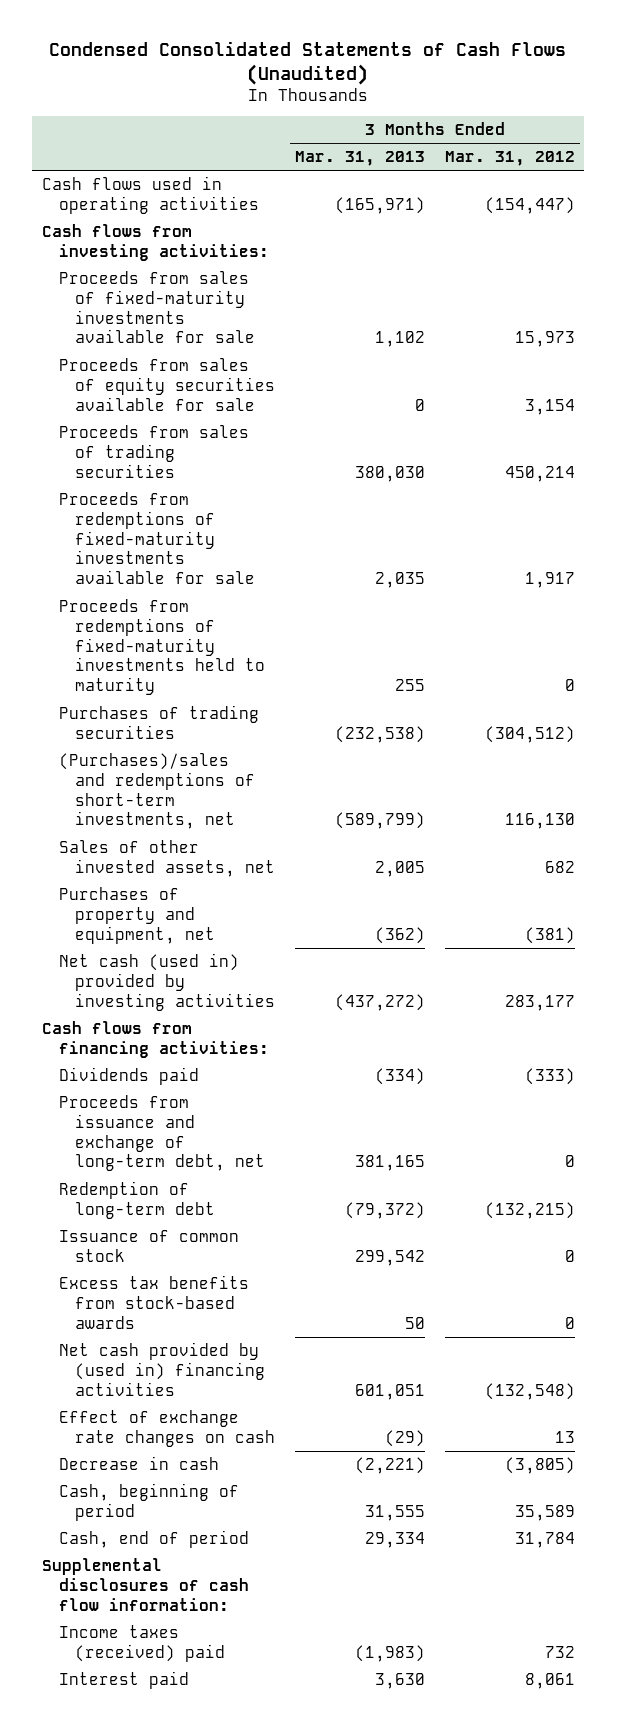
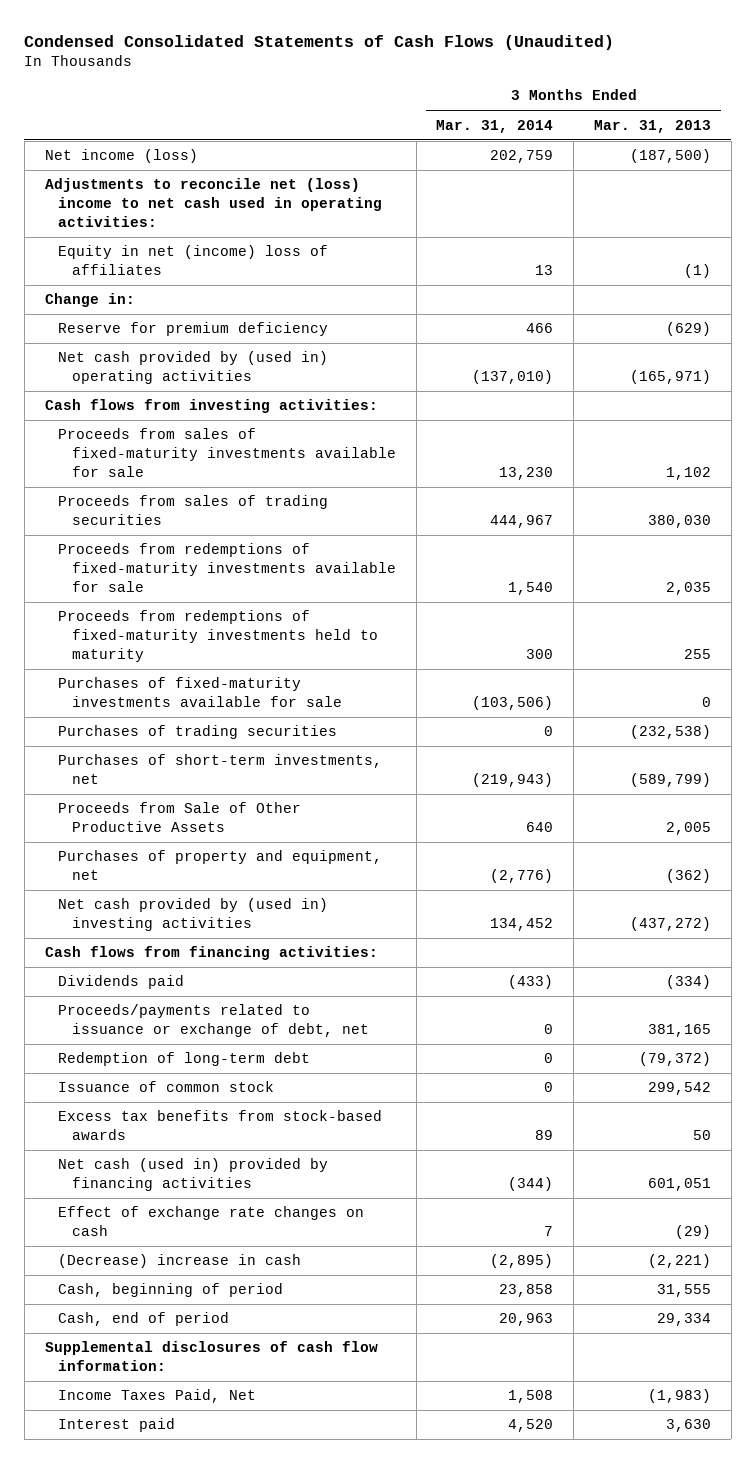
[444,151,575,167] Mar. 31, 2012 -> none
none -> [436,119,554,133] Mar. 31, 2014
none -> [44,149,198,164] Net income (loss)
none -> [44,178,383,227] Adjustments to reconcile net (loss) income to net cash used in operating activities:
none -> [58,245,329,276] Equity in net (income) loss of affiliates
none -> [44,293,135,308] Change in:
none -> [58,322,329,337] Reserve for premium deficiency
[42,175,259,214] Cash flows used in operating activities -> [58,351,329,385] Net cash provided by (used in) operating activities
[58,357,276,411] Proceeds from sales of equity securities available for sale -> none
none -> [58,677,343,708] Purchases of fixed-maturity investments available for sale
[58,839,276,877] Sales of other invested assets, net -> none
[58,752,256,830] (Purchases)/sales and redemptions of short-term investments, net -> [58,754,383,785] Purchases of short-term investments, net
none -> [58,802,302,833] Proceeds from Sale of Other Productive Assets
[58,952,276,1011] Net cash (used in) provided by investing activities -> [58,898,329,932] Net cash provided by (used in) investing activities
[58,1094,266,1172] Proceeds from issuance and exchange of long-term debt, net -> [58,1004,370,1038] Proceeds/payments related to issuance or exchange of debt, net
[58,1341,266,1396] Net cash provided by (used in) financing activities -> [58,1158,329,1192] Net cash (used in) provided by financing activities
[58,1455,219,1470] Decrease in cash -> [58,1254,302,1269] (Decrease) increase in cash
[58,1624,226,1662] Income taxes (received) paid -> [58,1389,257,1404] Income Taxes Paid, Net

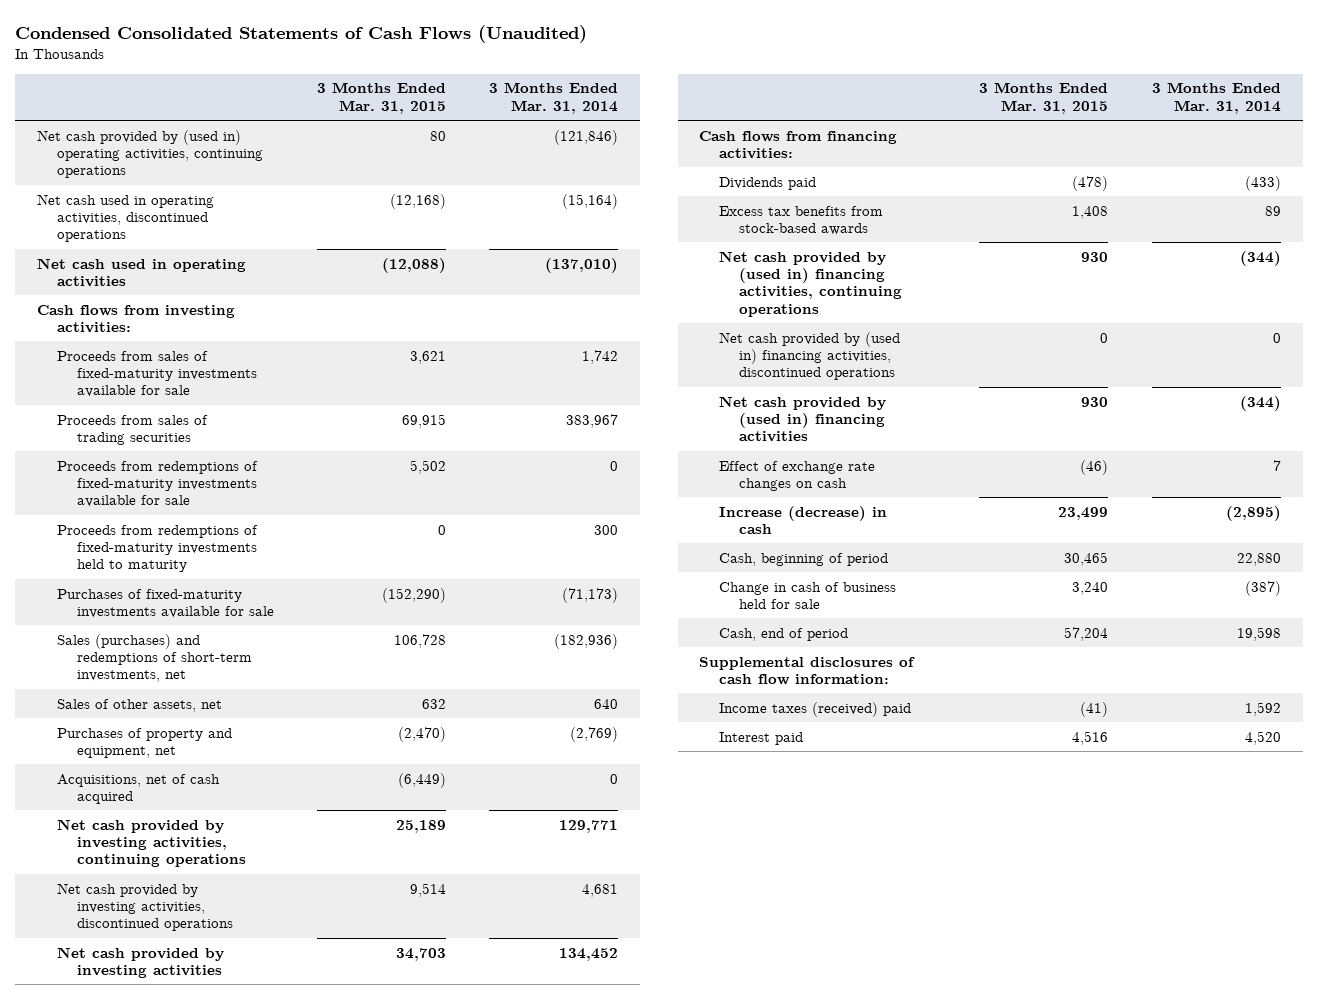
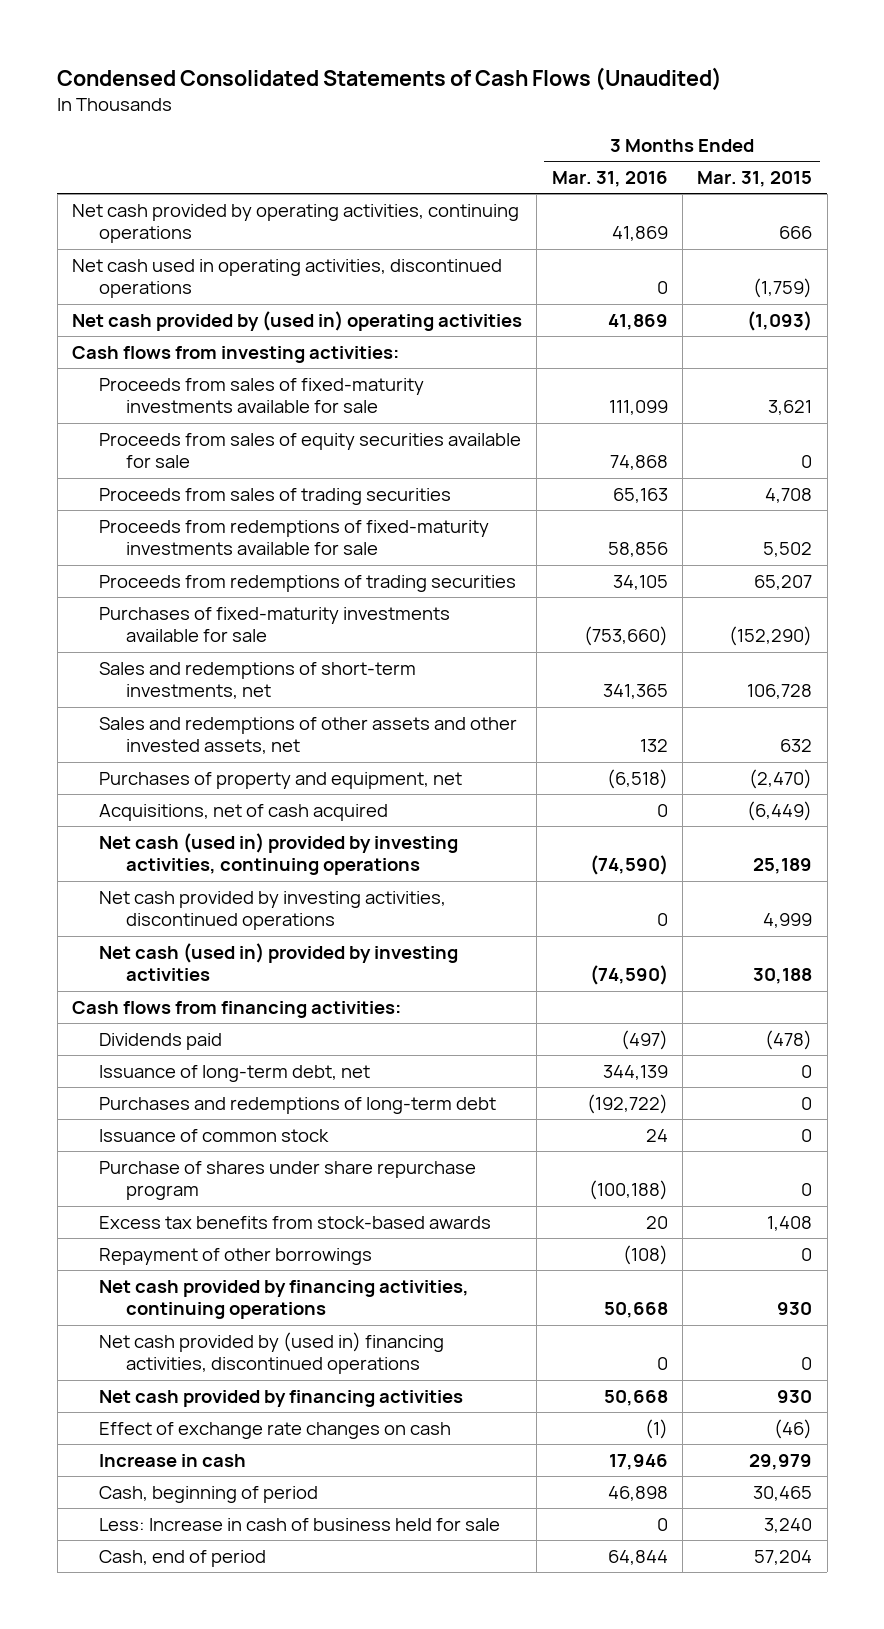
[489,82,619,114] 3 Months Ended Mar. 31, 2014 -> none
none -> [551,171,668,188] Mar. 31, 2016
[36,129,263,179] Net cash provided by (used in) operating activities, continuing operations -> [72,203,520,244] Net cash provided by operating activities, continuing operations
[430,130,447,141] 80 -> [779,226,813,240] 666
[390,193,447,209] (12,168) -> [753,278,813,299] (1,759)
[36,257,246,288] Net cash used in operating activities -> [72,310,523,331] Net cash provided by (used in) operating activities
[382,257,447,273] (12,088) -> [747,310,813,331] (1,093)
none -> [99,432,522,469] Proceeds from sales of equity securities available for sale
[402,413,447,428] 69,915 -> [765,487,813,503] 4,708
[56,524,258,573] Proceeds from redemptions of fixed-maturity investments held to maturity -> none
none -> [99,574,517,592] Proceeds from redemptions of trading securities
[56,633,252,683] Sales (purchases) and redemptions of short-term investments, net -> [99,661,417,700] Sales and redemptions of short-term investments, net
[56,698,222,712] Sales of other assets, net -> [99,716,518,755] Sales and redemptions of other assets and other invested assets, net
[56,818,246,868] Net cash provided by investing activities, continuing operations -> [99,832,459,876] Net cash (used in) provided by investing activities, continuing operations
[410,882,447,897] 9,514 -> [763,913,813,929] 4,999
[56,946,224,979] Net cash provided by investing activities -> [99,942,459,982] Net cash (used in) provided by investing activities
[396,947,447,961] 34,703 -> [753,968,813,985] 30,188
none -> [99,1064,371,1082] Issuance of long-term debt, net
none -> [99,1096,497,1114] Purchases and redemptions of long-term debt
none -> [99,1128,330,1142] Issuance of common stock
none -> [99,1160,477,1201] Purchase of shares under share repurchase program
none -> [99,1247,373,1265] Repayment of other borrowings
[719,250,903,317] Net cash provided by (used in) financing activities, continuing operations -> [99,1279,470,1320] Net cash provided by financing activities, continuing operations
[719,395,887,443] Net cash provided by (used in) financing activities -> [99,1389,464,1407] Net cash provided by financing activities
[719,505,888,535] Increase (decrease) in cash -> [99,1453,247,1467] Increase in cash
[1058,506,1109,520] 23,499 -> [749,1453,813,1470] 29,979
[719,581,897,610] Change in cash of business held for sale -> [99,1517,501,1531] Less: Increase in cash of business held for sale
[699,656,916,686] Supplemental disclosures of cash flow information: -> none
[719,701,912,717] Income taxes (received) paid -> none
[719,731,804,745] Interest paid -> none

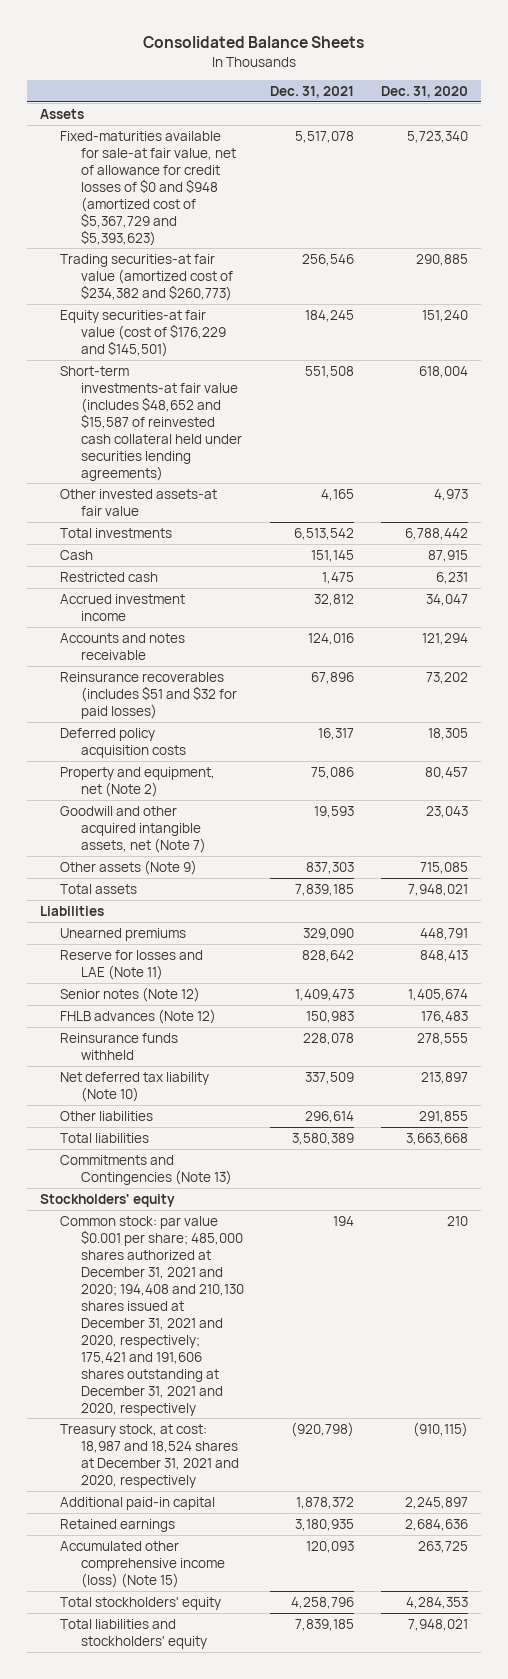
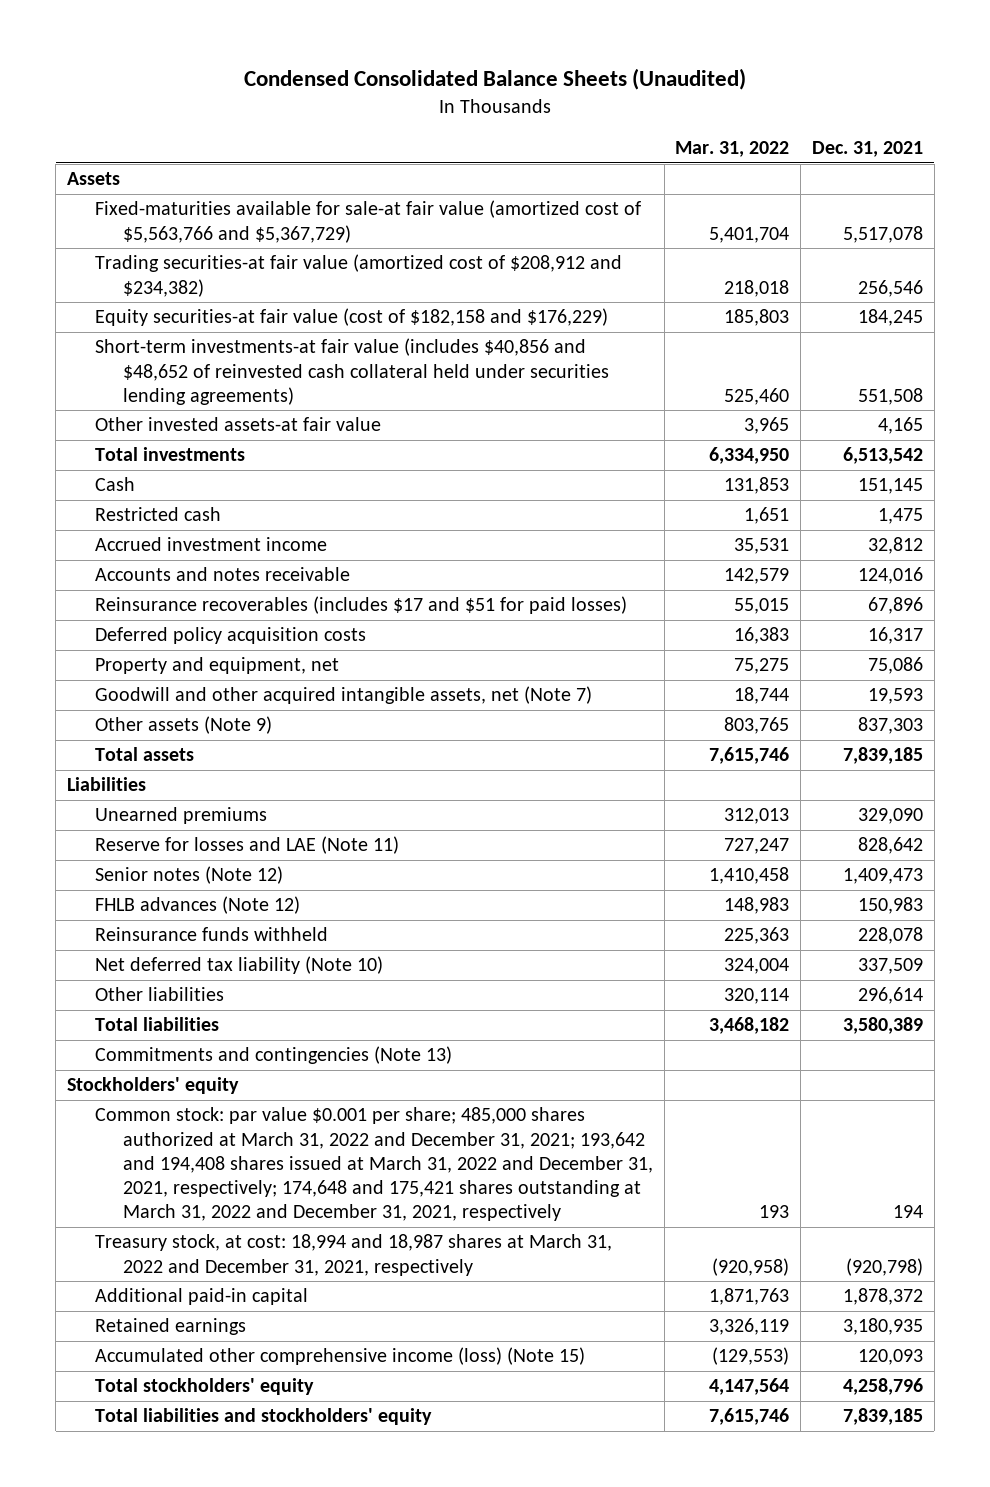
[143,36,365,49] Consolidated Balance Sheets -> [243,68,746,91] Condensed Consolidated Balance Sheets (Unaudited)
[380,86,468,99] Dec. 31, 2020 -> none
none -> [675,141,790,158] Mar. 31, 2022
[60,130,236,246] Fixed-maturities available for sale-at fair value, net of allowance for credit losses of $0 and $948 (amortized cost of $5,367,729 and $5,393,623) -> [94,200,641,243] Fixed-maturities available for sale-at fair value (amortized cost of $5,563,766 and $5,367,729)
[60,253,233,301] Trading securities-at fair value (amortized cost of $234,382 and $260,773) -> [94,254,622,297] Trading securities-at fair value (amortized cost of $208,912 and $234,382)
[60,309,226,357] Equity securities-at fair value (cost of $176,229 and $145,501) -> [94,308,608,327] Equity securities-at fair value (cost of $182,158 and $176,229)
[60,365,242,481] Short-term investments-at fair value (includes $48,652 and $15,587 of reinvested cash collateral held under securities lending agreements) -> [94,338,609,405] Short-term investments-at fair value (includes $40,856 and $48,652 of reinvested cash collateral held under securities lending agreements)
[60,671,237,719] Reinsurance recoverables (includes $51 and $32 for paid losses) -> [94,596,627,615] Reinsurance recoverables (includes $17 and $51 for paid losses)
[60,766,216,797] Property and equipment, net (Note 2) -> [94,657,339,675] Property and equipment, net
[60,1154,232,1185] Commitments and Contingencies (Note 13) -> [94,1046,452,1065] Commitments and contingencies (Note 13)
[60,1215,244,1416] Common stock: par value $0.001 per share; 485,000 shares authorized at December 31, 2021 and 2020; 194,408 and 210,130 shares issued at December 31, 2021 and 2020, respectively; 175,421 and 191,606 shares outstanding at December 31, 2021 and 2020, respectively -> [94,1107,653,1222] Common stock: par value $0.001 per share; 485,000 shares authorized at March 31, 2022 and December 31, 2021; 193,642 and 194,408 shares issued at March 31, 2022 and December 31, 2021, respectively; 174,648 and 175,421 shares outstanding at March 31, 2022 and December 31, 2021, respectively
[60,1423,239,1488] Treasury stock, at cost: 18,987 and 18,524 shares at December 31, 2021 and 2020, respectively -> [94,1234,612,1276] Treasury stock, at cost: 18,994 and 18,987 shares at March 31, 2022 and December 31, 2021, respectively

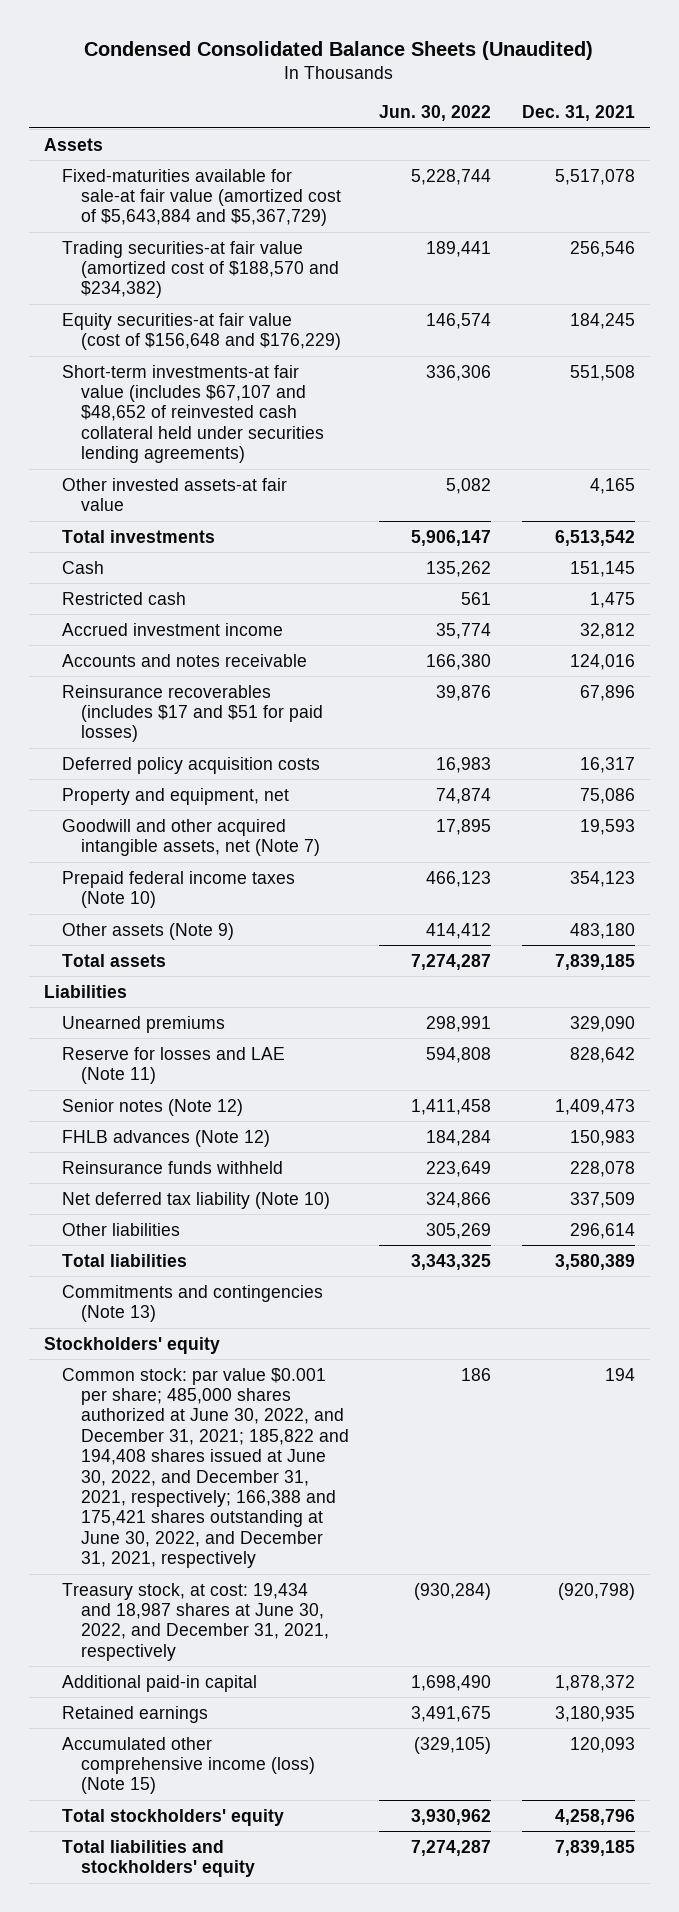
[675,141,790,158] Mar. 31, 2022 -> none
none -> [379,105,492,122] Jun. 30, 2022
[94,200,641,243] Fixed-maturities available for sale-at fair value (amortized cost of $5,563,766 and $5,367,729) -> [62,168,341,227] Fixed-maturities available for sale-at fair value (amortized cost of $5,643,884 and $5,367,729)
[94,254,622,297] Trading securities-at fair value (amortized cost of $208,912 and $234,382) -> [62,240,339,299] Trading securities-at fair value (amortized cost of $188,570 and $234,382)
[94,308,608,327] Equity securities-at fair value (cost of $182,158 and $176,229) -> [62,312,341,350] Equity securities-at fair value (cost of $156,648 and $176,229)
[94,338,609,405] Short-term investments-at fair value (includes $40,856 and $48,652 of reinvested cash collateral held under securities lending agreements) -> [62,364,324,464] Short-term investments-at fair value (includes $67,107 and $48,652 of reinvested cash collateral held under securities lending agreements)
none -> [62,870,296,908] Prepaid federal income taxes (Note 10)
[857,717,923,735] 837,303 -> [569,922,635,939] 483,180
[94,1107,653,1222] Common stock: par value $0.001 per share; 485,000 shares authorized at March 31, 2022 and December 31, 2021; 193,642 and 194,408 shares issued at March 31, 2022 and December 31, 2021, respectively; 174,648 and 175,421 shares outstanding at March 31, 2022 and December 31, 2021, respectively -> [62,1367,349,1569] Common stock: par value $0.001 per share; 485,000 shares authorized at June 30, 2022, and December 31, 2021; 185,822 and 194,408 shares issued at June 30, 2022, and December 31, 2021, respectively; 166,388 and 175,421 shares outstanding at June 30, 2022, and December 31, 2021, respectively
[94,1234,612,1276] Treasury stock, at cost: 18,994 and 18,987 shares at March 31, 2022 and December 31, 2021, respectively -> [62,1582,329,1661] Treasury stock, at cost: 19,434 and 18,987 shares at June 30, 2022, and December 31, 2021, respectively

